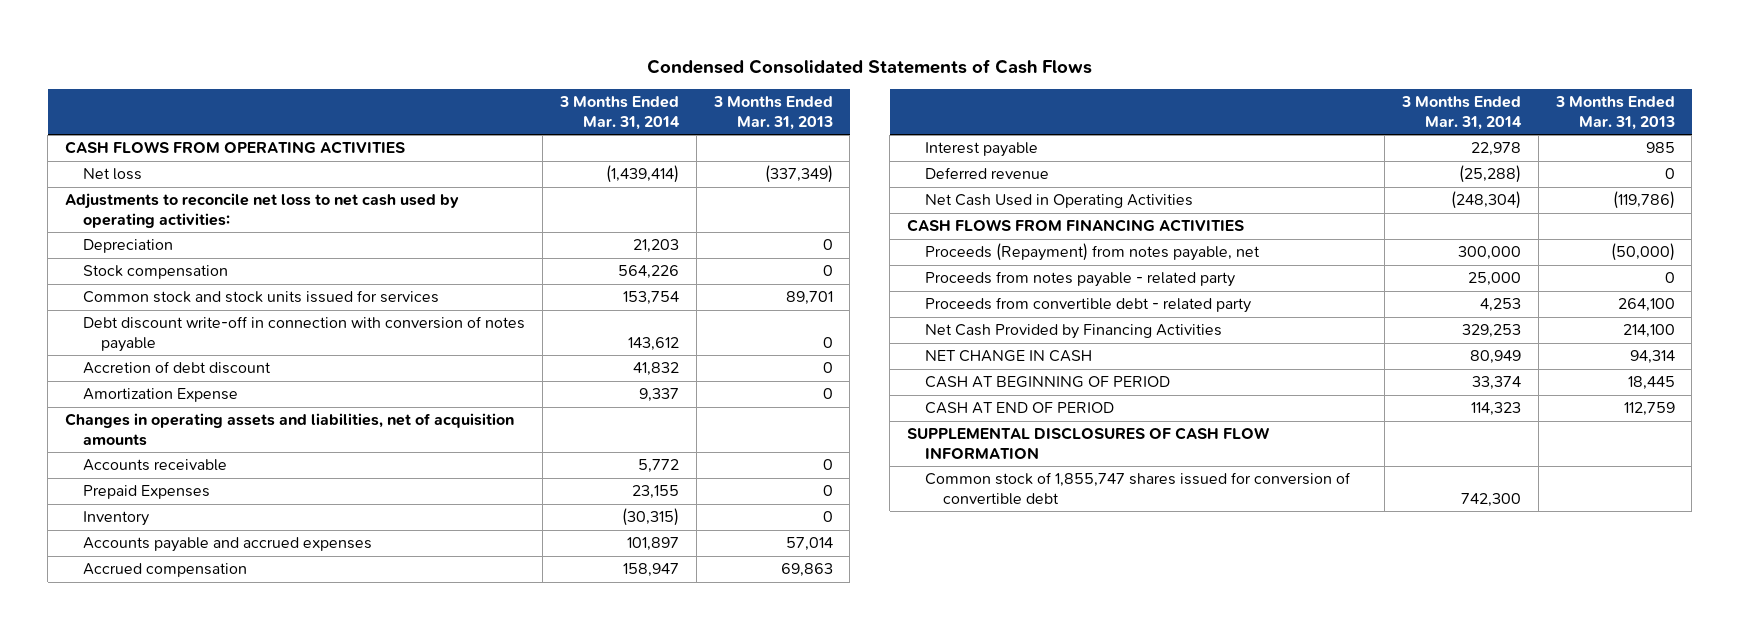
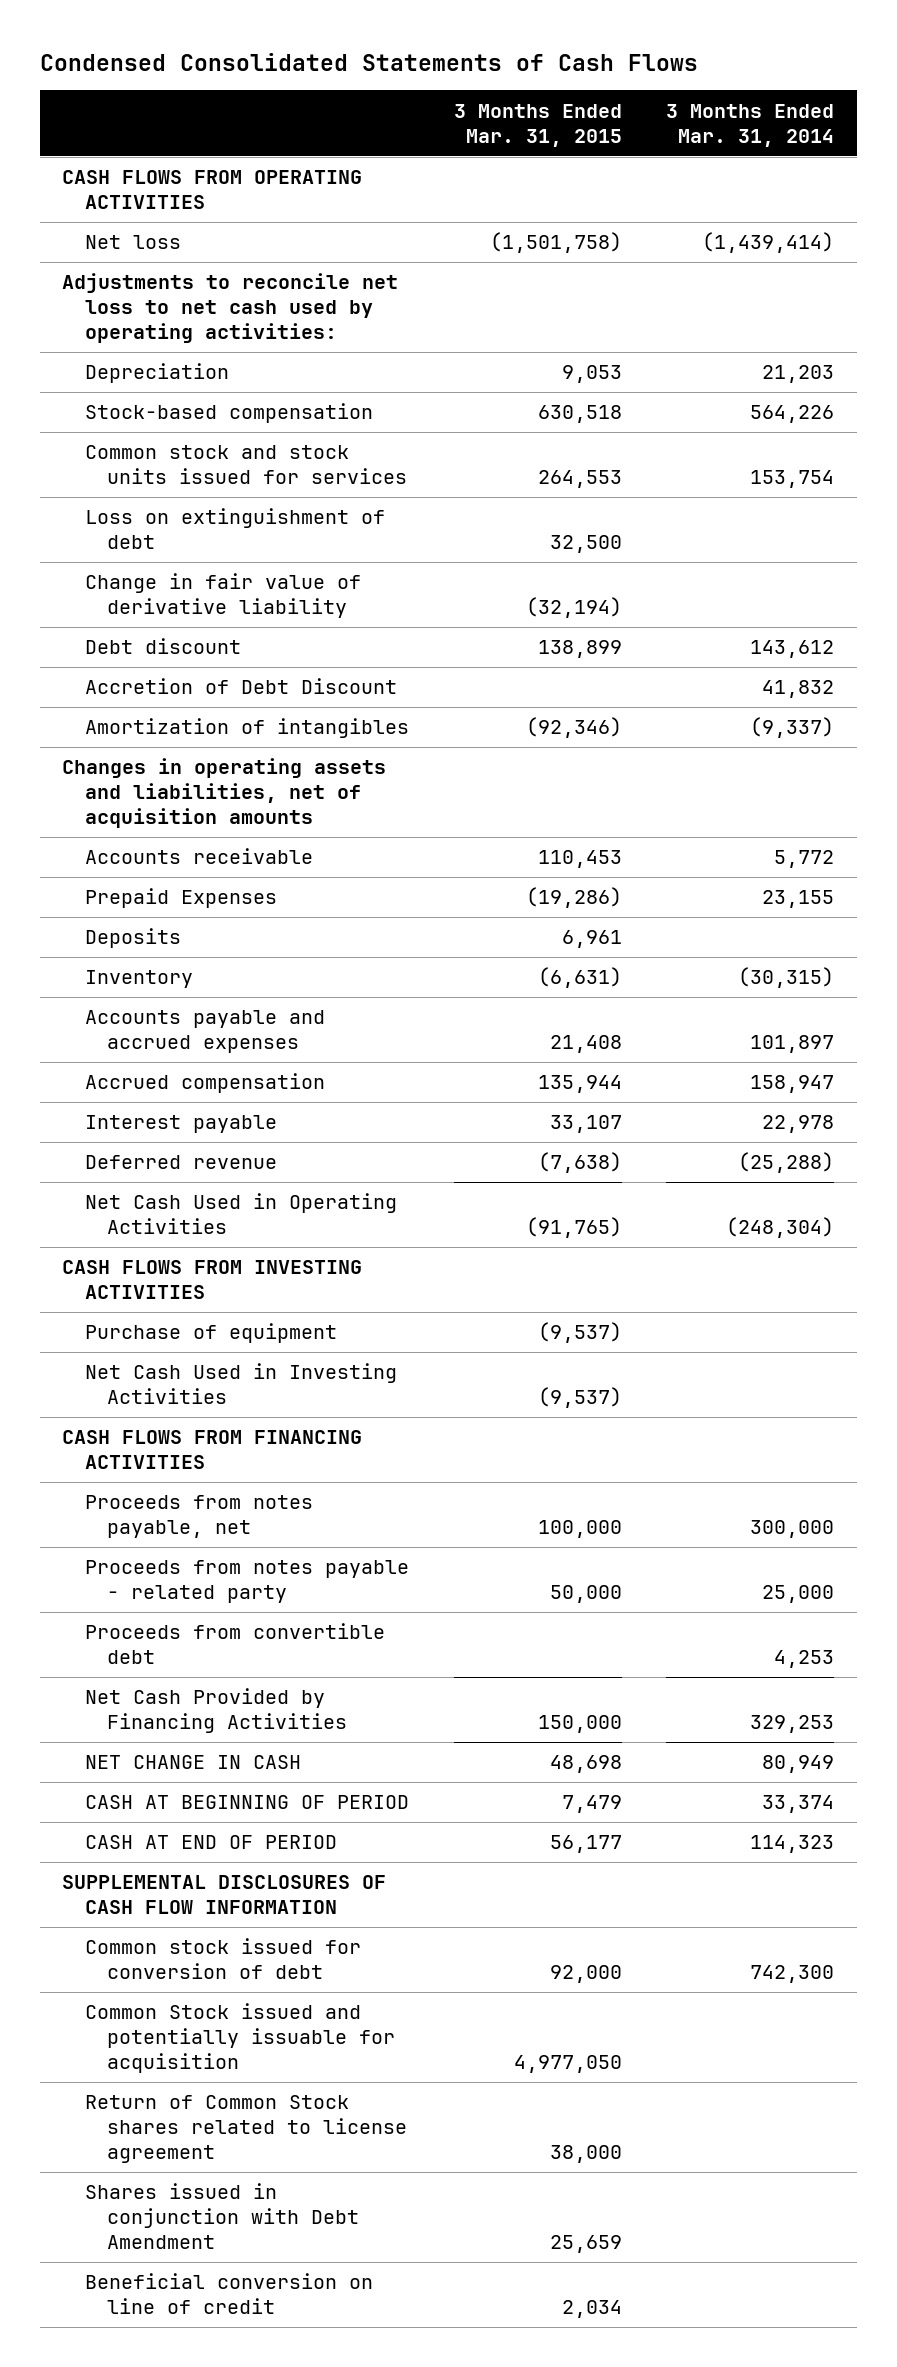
[712,96,833,130] 3 Months Ended Mar. 31, 2013 -> none
none -> [453,103,622,147] 3 Months Ended Mar. 31, 2015
[83,265,229,280] Stock compensation -> [84,403,373,424] Stock-based compensation
[83,388,239,403] Amortization Expense -> none
none -> [84,508,385,550] Loss on extinguishment of debt
none -> [84,573,361,619] Change in fair value of derivative liability
[83,316,526,352] Debt discount write-off in connection with conversion of notes payable -> [84,638,241,655] Debt discount
[83,361,272,375] Accretion of debt discount -> [84,678,397,695] Accretion of Debt Discount
none -> [84,718,409,739] Amortization of intangibles
none -> [84,928,181,949] Deposits
none -> [62,1260,363,1300] CASH FLOWS FROM INVESTING ACTIVITIES
none -> [84,1323,337,1344] Purchase of equipment
none -> [84,1363,397,1405] Net Cash Used in Investing Activities
[925,243,1261,262] Proceeds (Repayment) from notes payable, net -> [84,1495,313,1539] Proceeds from notes payable, net
[925,297,1252,314] Proceeds from convertible debt - related party -> [84,1623,385,1665] Proceeds from convertible debt
[925,472,1352,505] Common stock of 1,855,747 shares issued for conversion of convertible debt -> [84,1938,361,1980] Common stock issued for conversion of debt
none -> [84,2003,396,2074] Common Stock issued and potentially issuable for acquisition
none -> [84,2095,408,2164] Return of Common Stock shares related to license agreement
none -> [84,2183,360,2250] Shares issued in conjunction with Debt Amendment
none -> [84,2273,373,2315] Beneficial conversion on line of credit

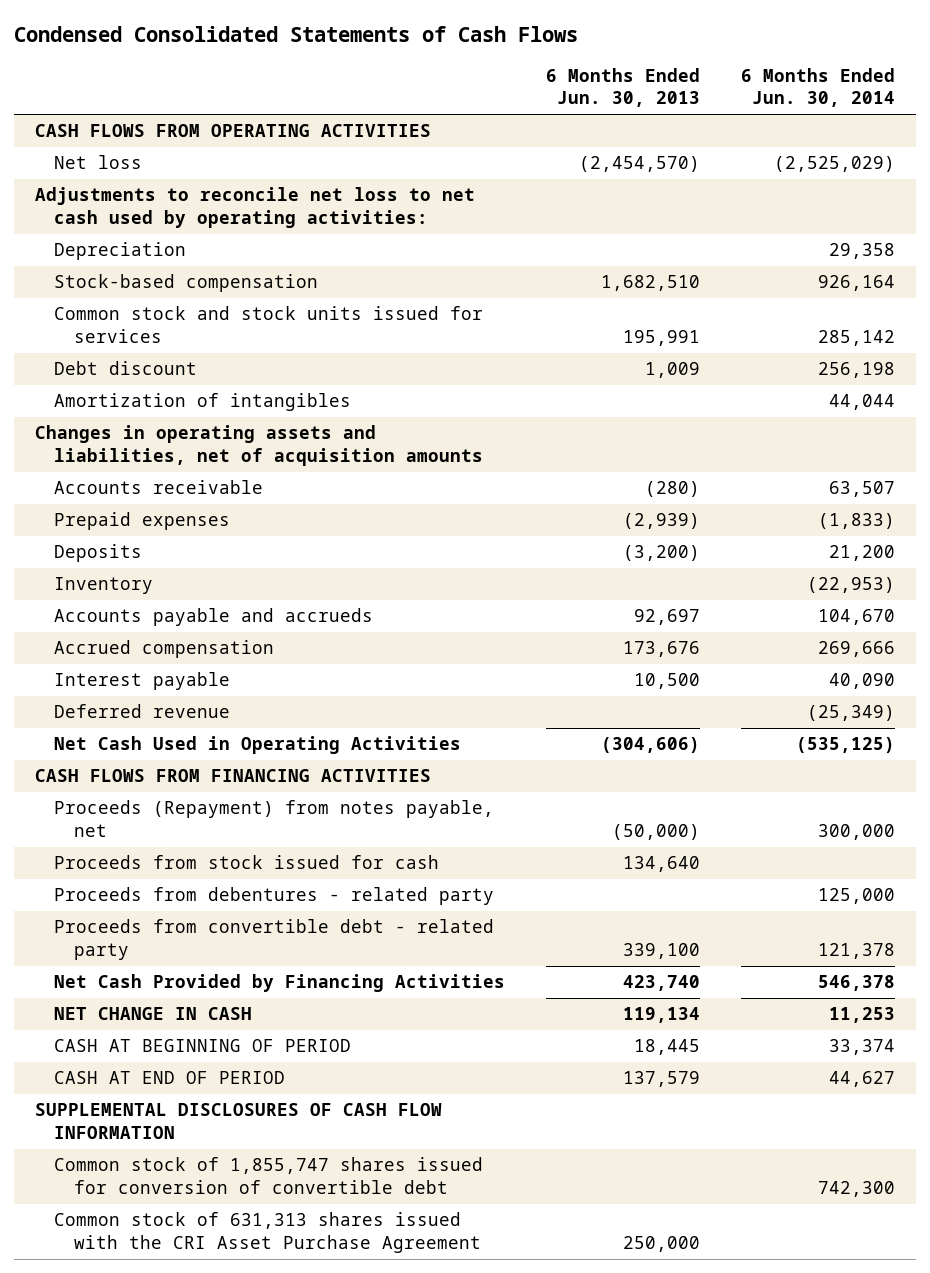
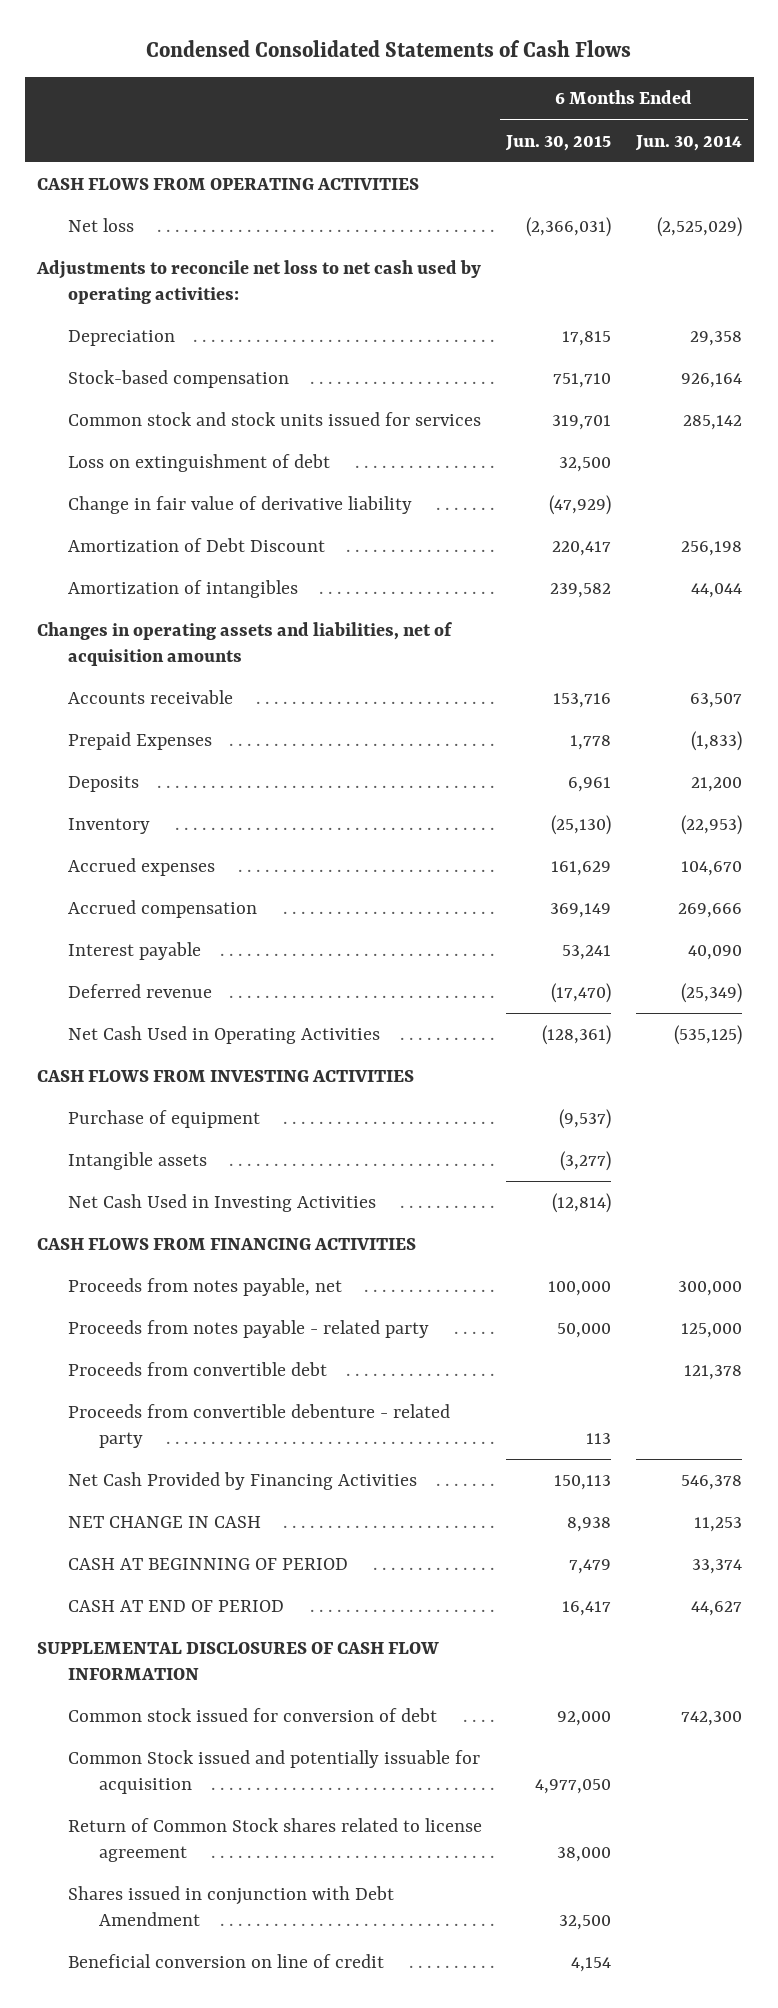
[546,67,701,108] 6 Months Ended Jun. 30, 2013 -> none
none -> [505,134,612,151] Jun. 30, 2015
none -> [68,454,331,473] Loss on extinguishment of debt
none -> [68,496,413,515] Change in fair value of derivative liability
[54,361,198,376] Debt discount -> [68,538,326,553] Amortization of Debt Discount
[54,512,231,531] Prepaid expenses -> [68,732,213,751] Prepaid Expenses
[54,608,374,627] Accounts payable and accrueds -> [68,858,216,877] Accrued expenses
none -> [36,1070,414,1083] CASH FLOWS FROM INVESTING ACTIVITIES
none -> [68,1110,261,1129] Purchase of equipment
none -> [68,1152,208,1171] Intangible assets
none -> [68,1194,377,1213] Net Cash Used in Investing Activities
[54,855,440,870] Proceeds from stock issued for cash -> none
[54,800,495,838] Proceeds (Repayment) from notes payable, net -> [68,1278,343,1297] Proceeds from notes payable, net
[54,887,495,906] Proceeds from debentures - related party -> [68,1320,430,1339] Proceeds from notes payable - related party
[54,919,495,961] Proceeds from convertible debt - related party -> [68,1362,328,1377] Proceeds from convertible debt
none -> [68,1404,451,1449] Proceeds from convertible debenture - related party
[54,1212,481,1254] Common stock of 631,313 shares issued with the CRI Asset Purchase Agreement -> none
[54,1157,484,1195] Common stock of 1,855,747 shares issued for conversion of convertible debt -> [68,1708,438,1723] Common stock issued for conversion of debt
none -> [68,1750,481,1795] Common Stock issued and potentially issuable for acquisition
none -> [68,1818,483,1863] Return of Common Stock shares related to license agreement
none -> [68,1886,395,1927] Shares issued in conjunction with Debt Amendment
none -> [68,1954,385,1969] Beneficial conversion on line of credit

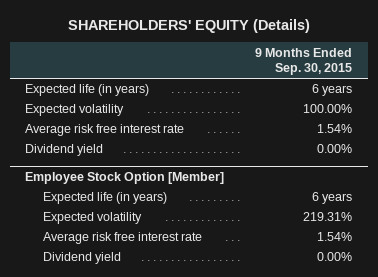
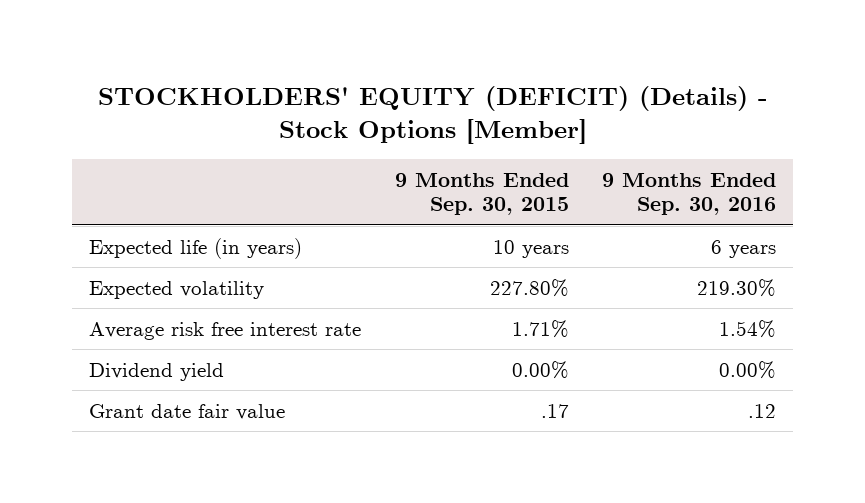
[67,18,310,33] SHAREHOLDERS' EQUITY (Details) -> [97,86,768,144] STOCKHOLDERS' EQUITY (DEFICIT) (Details) - Stock Options [Member]
none -> [602,172,777,216] 9 Months Ended Sep. 30, 2016
[25,144,104,157] Dividend yield -> none
[25,172,225,185] Employee Stock Option [Member] -> none
[43,192,168,205] Expected life (in years) -> none
[43,212,143,225] Expected volatility -> none
[43,232,203,245] Average risk free interest rate -> none
[312,84,353,97] 6 years -> [492,239,569,258] 10 years
[303,104,353,114] 100.00% -> [489,278,569,297] 227.80%
[317,124,353,134] 1.54% -> [511,319,569,338] 1.71%
none -> [88,403,285,420] Grant date fair value

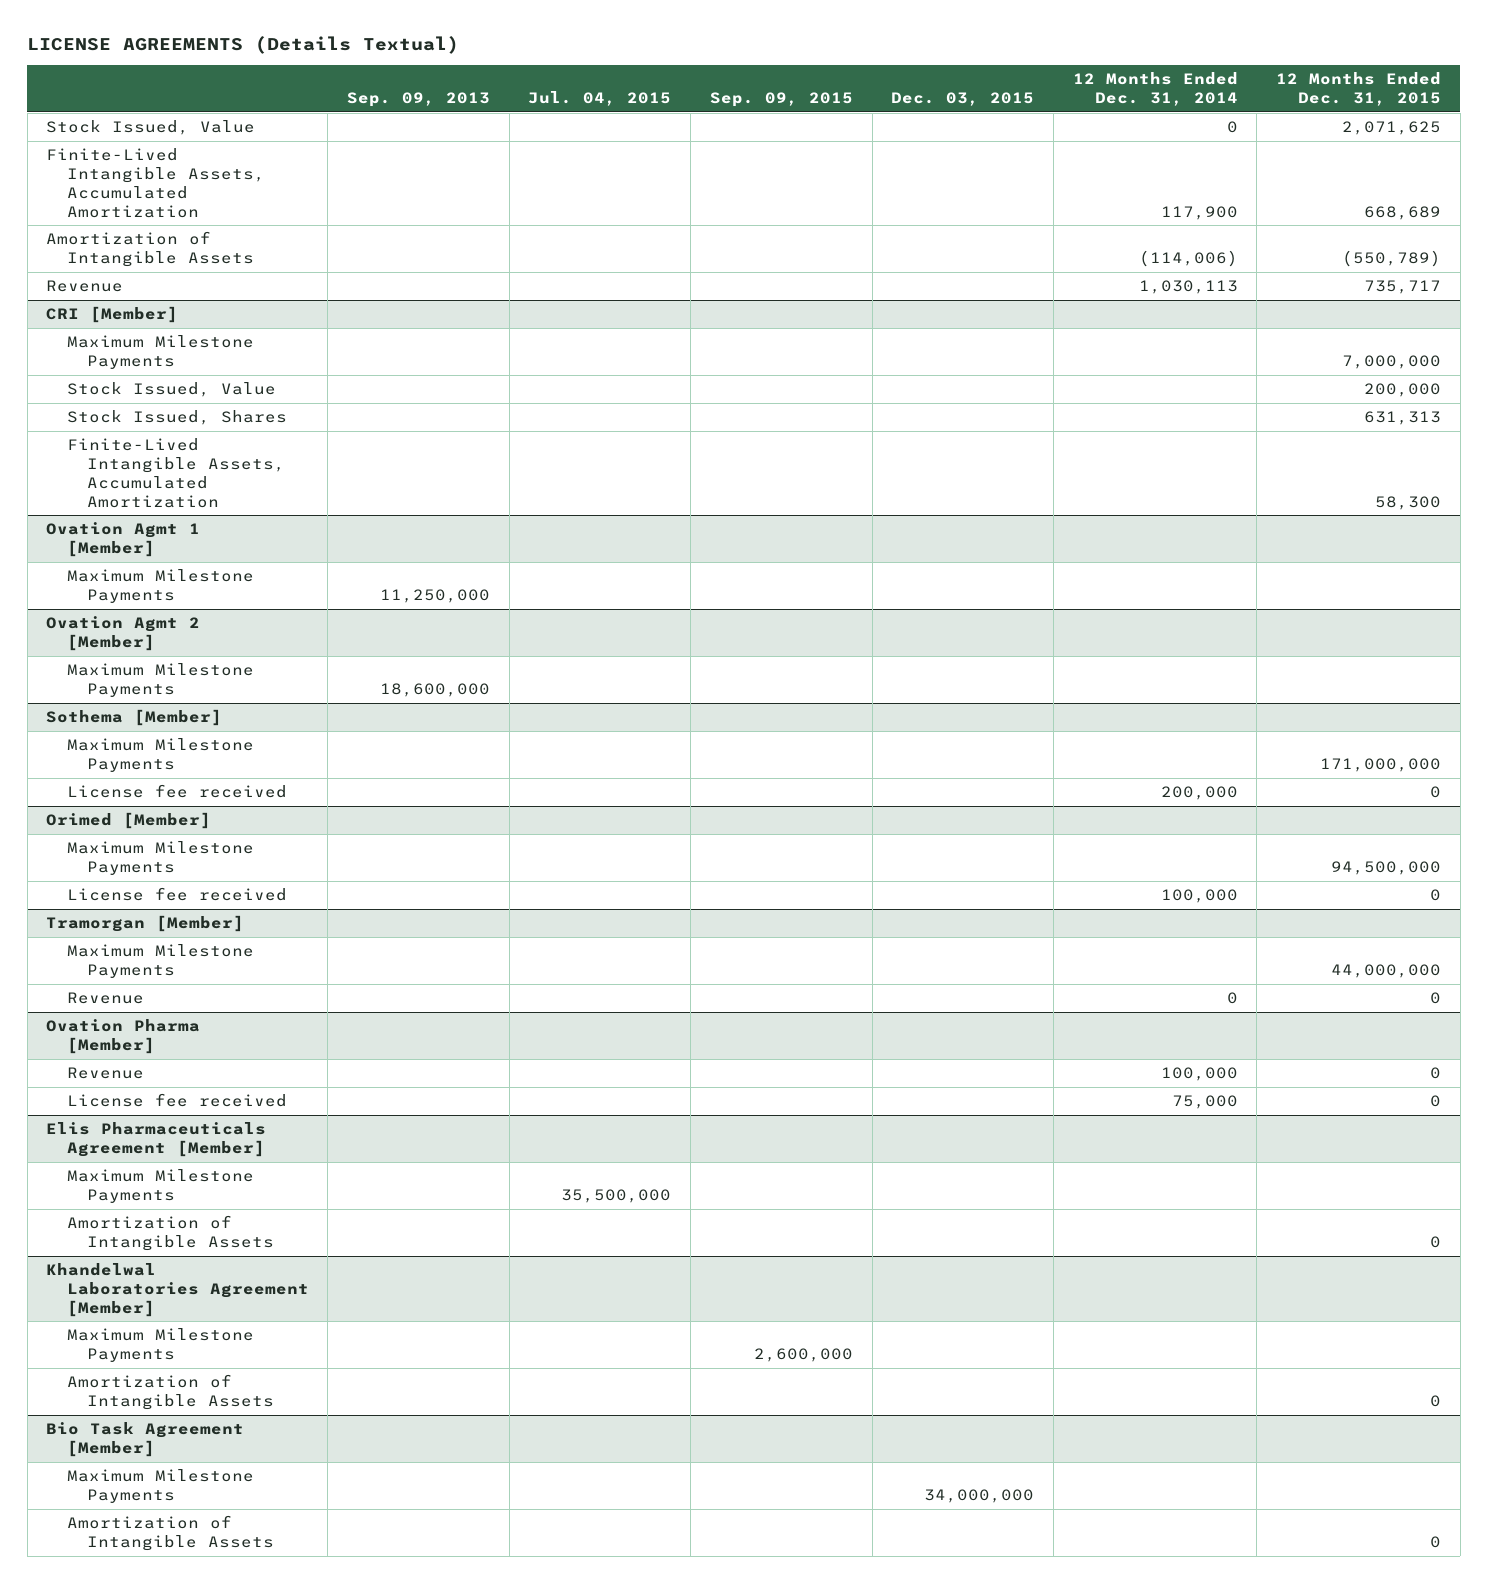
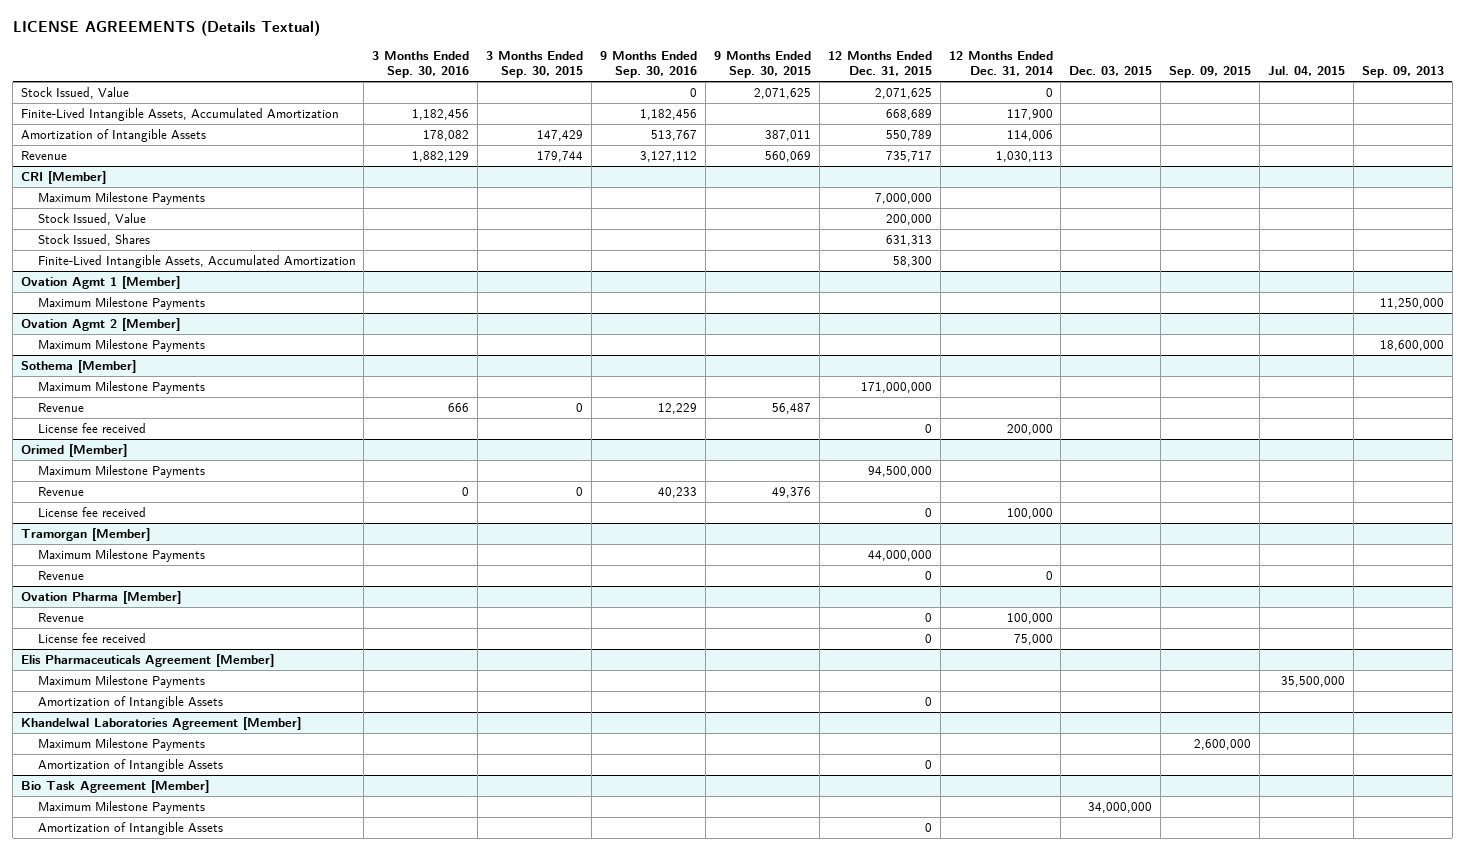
none -> [372,50,470,79] 3 Months Ended Sep. 30, 2016
none -> [486,50,584,79] 3 Months Ended Sep. 30, 2015
none -> [600,50,698,79] 9 Months Ended Sep. 30, 2016
none -> [713,50,811,79] 9 Months Ended Sep. 30, 2015
[1138,249,1238,267] (114,006) -> [1006,129,1053,141] 114,006
[1342,249,1442,267] (550,789) -> [885,129,932,141] 550,789
none -> [37,402,84,412] Revenue
none -> [37,486,84,496] Revenue

